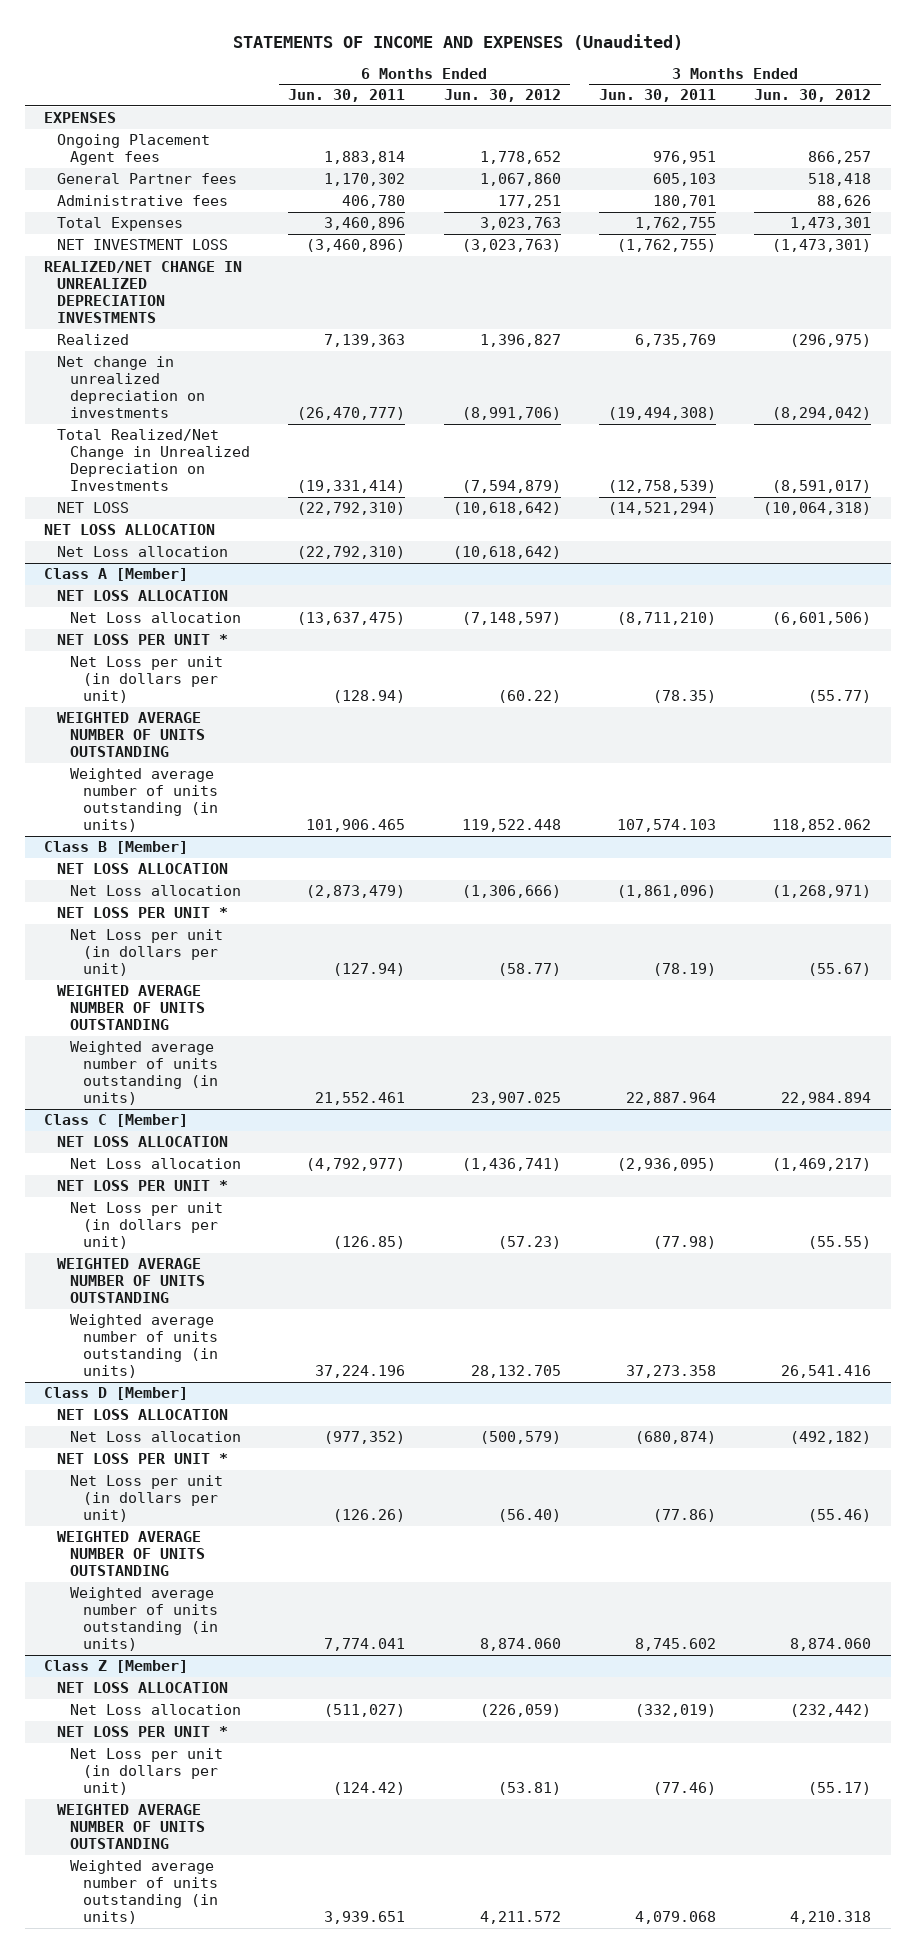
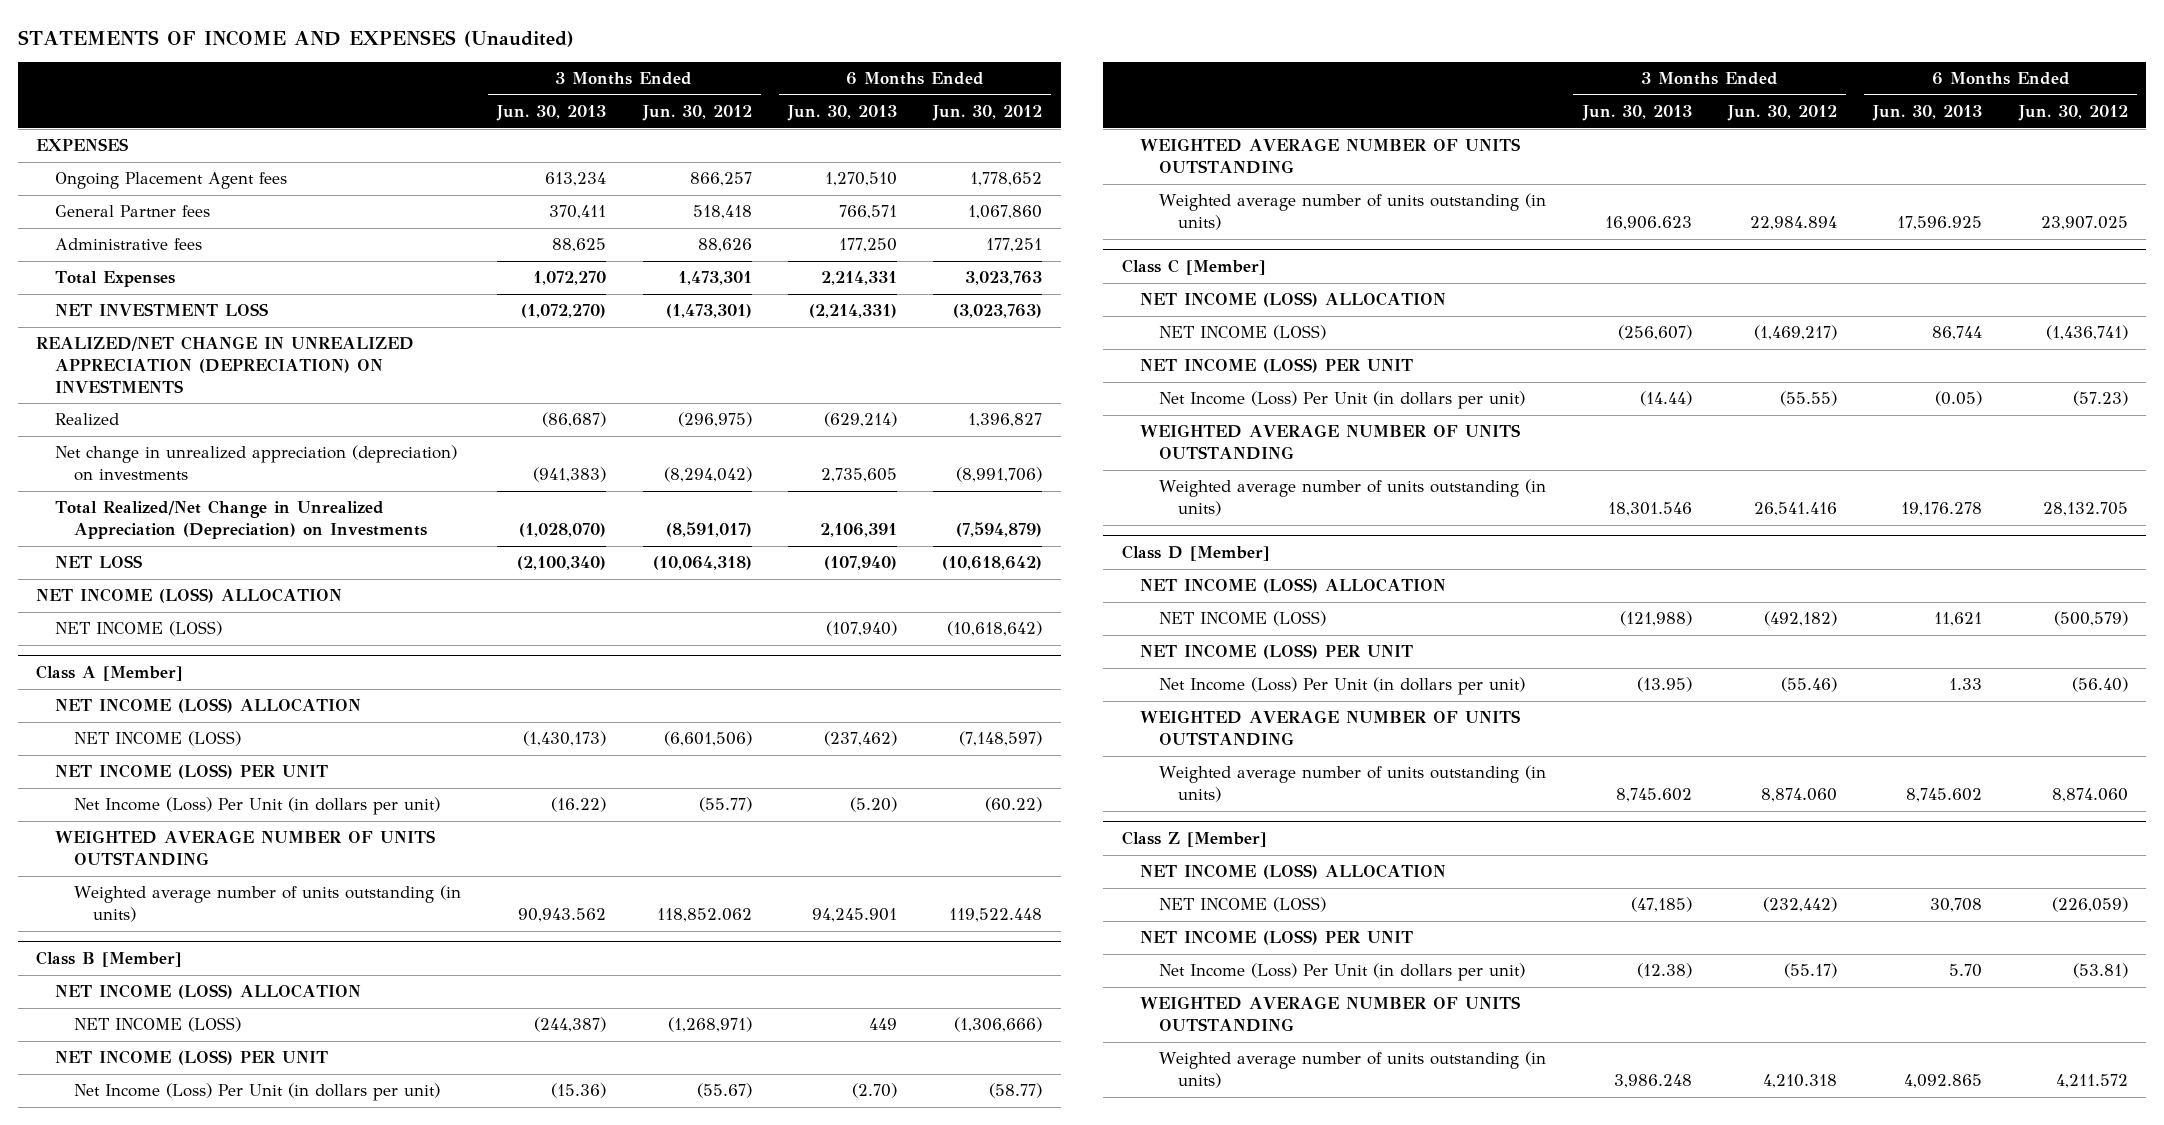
[288,89,406,103] Jun. 30, 2011 -> none
[599,89,717,103] Jun. 30, 2011 -> none
none -> [496,105,607,122] Jun. 30, 2013
none -> [786,105,897,122] Jun. 30, 2013
[44,261,243,324] REALIZED/NET CHANGE IN UNREALIZED DEPRECIATION INVESTMENTS -> [36,336,415,393] REALIZED/NET CHANGE IN UNREALIZED APPRECIATION (DEPRECIATION) ON INVESTMENTS
[56,356,205,419] Net change in unrealized depreciation on investments -> [54,445,457,482] Net change in unrealized appreciation (depreciation) on investments
[56,429,250,492] Total Realized/Net Change in Unrealized Depreciation on Investments -> [54,500,427,540] Total Realized/Net Change in Unrealized Appreciation (Depreciation) on Investments
[44,524,216,536] NET LOSS ALLOCATION -> [36,588,343,604] NET INCOME (LOSS) ALLOCATION
[56,546,228,558] Net Loss allocation -> [54,621,222,637] NET INCOME (LOSS)
[56,590,228,602] NET LOSS ALLOCATION -> [54,698,361,714] NET INCOME (LOSS) ALLOCATION
[69,612,241,624] Net Loss allocation -> [73,731,241,747] NET INCOME (LOSS)
[56,634,228,646] NET LOSS PER UNIT * -> [54,764,328,780] NET INCOME (LOSS) PER UNIT
[69,656,223,704] Net Loss per unit (in dollars per unit) -> [73,797,440,816] Net Income (Loss) Per Unit (in dollars per unit)
[56,863,228,875] NET LOSS ALLOCATION -> [54,984,361,1000] NET INCOME (LOSS) ALLOCATION
[69,885,241,897] Net Loss allocation -> [73,1017,241,1033] NET INCOME (LOSS)
[56,907,228,919] NET LOSS PER UNIT * -> [54,1050,328,1066] NET INCOME (LOSS) PER UNIT
[69,929,223,977] Net Loss per unit (in dollars per unit) -> [73,1083,440,1102] Net Income (Loss) Per Unit (in dollars per unit)
[56,1136,228,1148] NET LOSS ALLOCATION -> [1140,292,1447,308] NET INCOME (LOSS) ALLOCATION
[69,1158,241,1170] Net Loss allocation -> [1159,325,1327,341] NET INCOME (LOSS)
[56,1180,228,1192] NET LOSS PER UNIT * -> [1140,358,1414,374] NET INCOME (LOSS) PER UNIT
[69,1202,223,1250] Net Loss per unit (in dollars per unit) -> [1159,391,1526,410] Net Income (Loss) Per Unit (in dollars per unit)
[56,1409,228,1421] NET LOSS ALLOCATION -> [1140,578,1447,594] NET INCOME (LOSS) ALLOCATION
[69,1431,241,1443] Net Loss allocation -> [1159,611,1327,627] NET INCOME (LOSS)
[56,1453,228,1465] NET LOSS PER UNIT * -> [1140,644,1414,660] NET INCOME (LOSS) PER UNIT
[69,1475,223,1523] Net Loss per unit (in dollars per unit) -> [1159,677,1526,696] Net Income (Loss) Per Unit (in dollars per unit)
[56,1682,228,1694] NET LOSS ALLOCATION -> [1140,864,1447,880] NET INCOME (LOSS) ALLOCATION
[69,1704,241,1716] Net Loss allocation -> [1159,897,1327,913] NET INCOME (LOSS)
[56,1726,228,1738] NET LOSS PER UNIT * -> [1140,930,1414,946] NET INCOME (LOSS) PER UNIT
[69,1748,223,1796] Net Loss per unit (in dollars per unit) -> [1159,963,1526,982] Net Income (Loss) Per Unit (in dollars per unit)

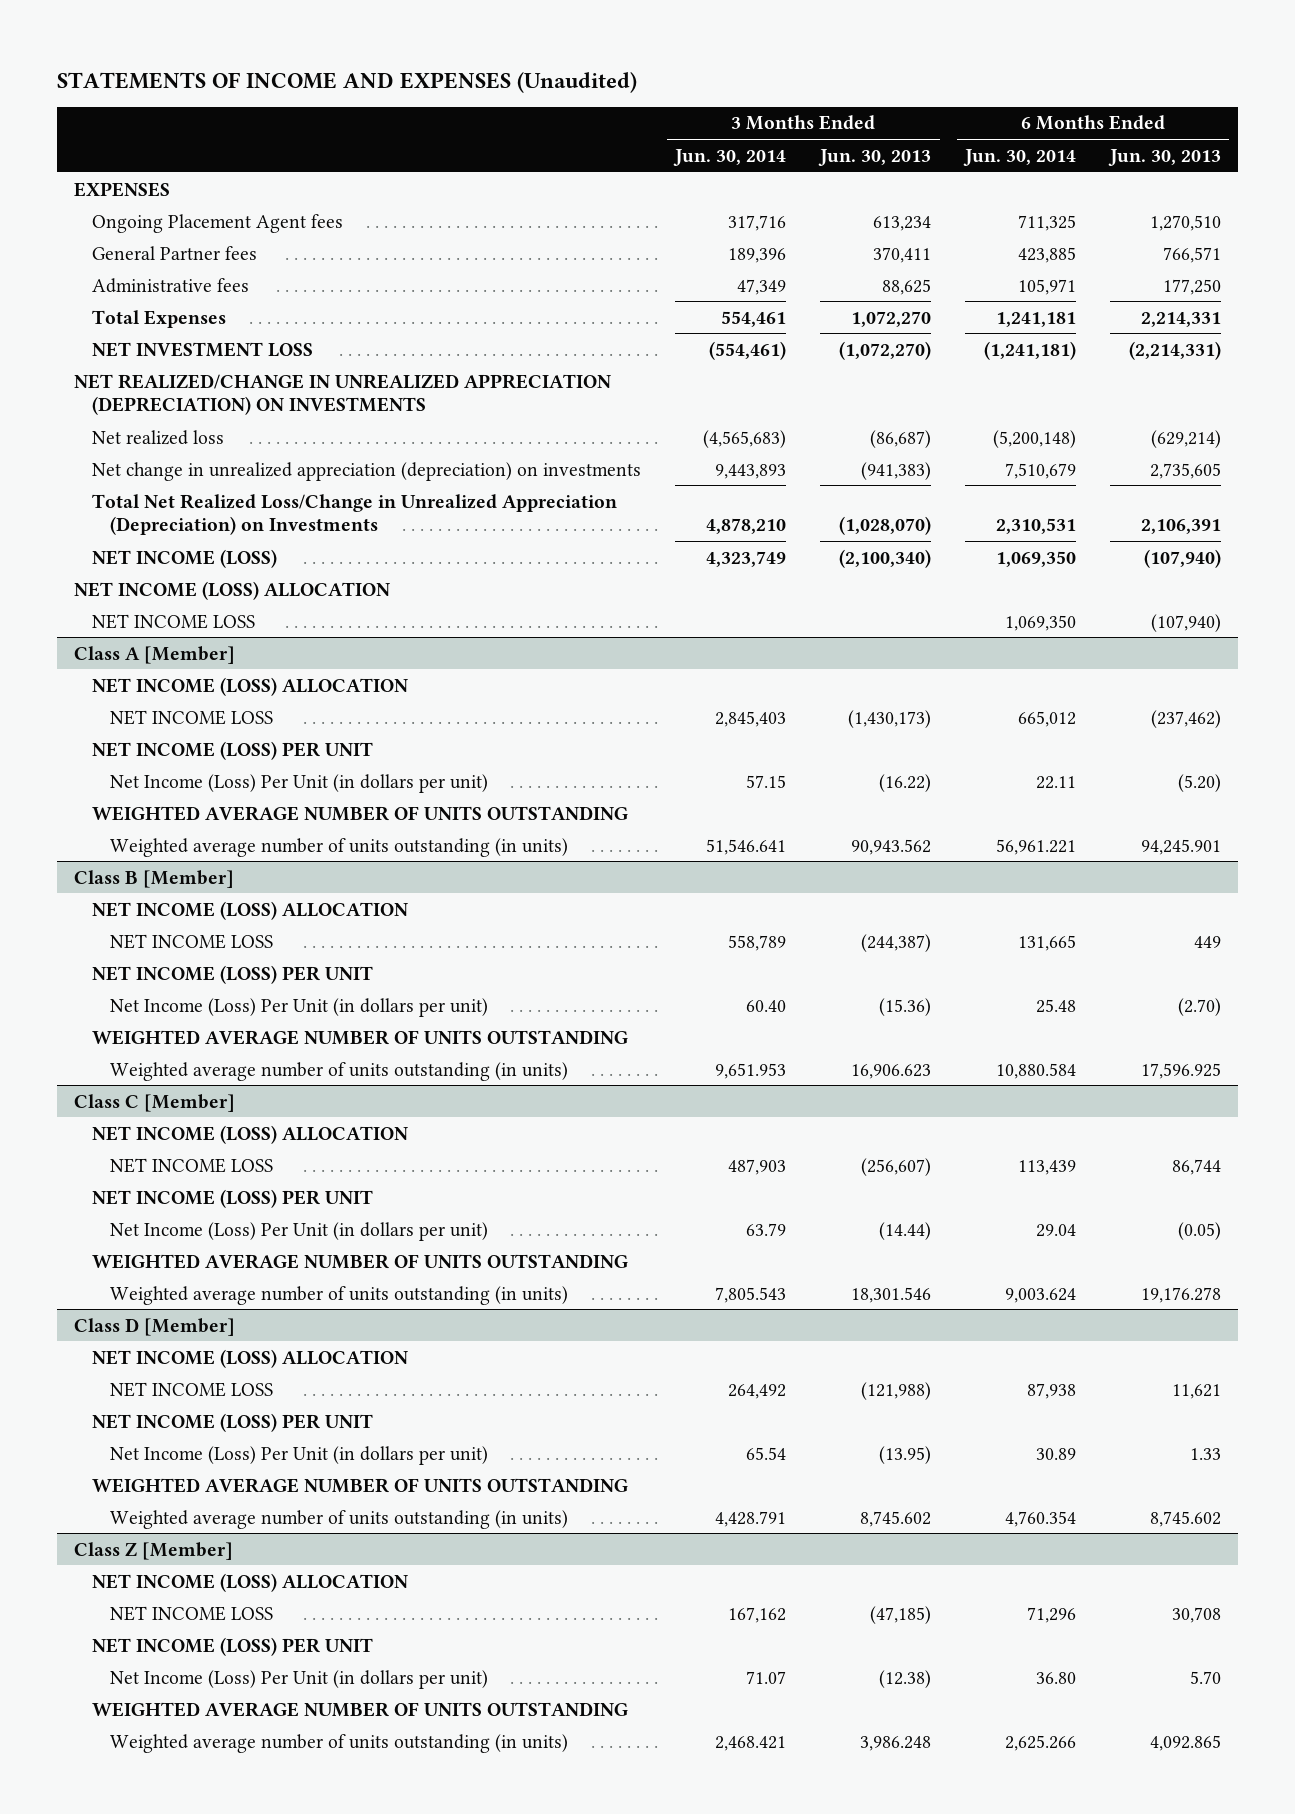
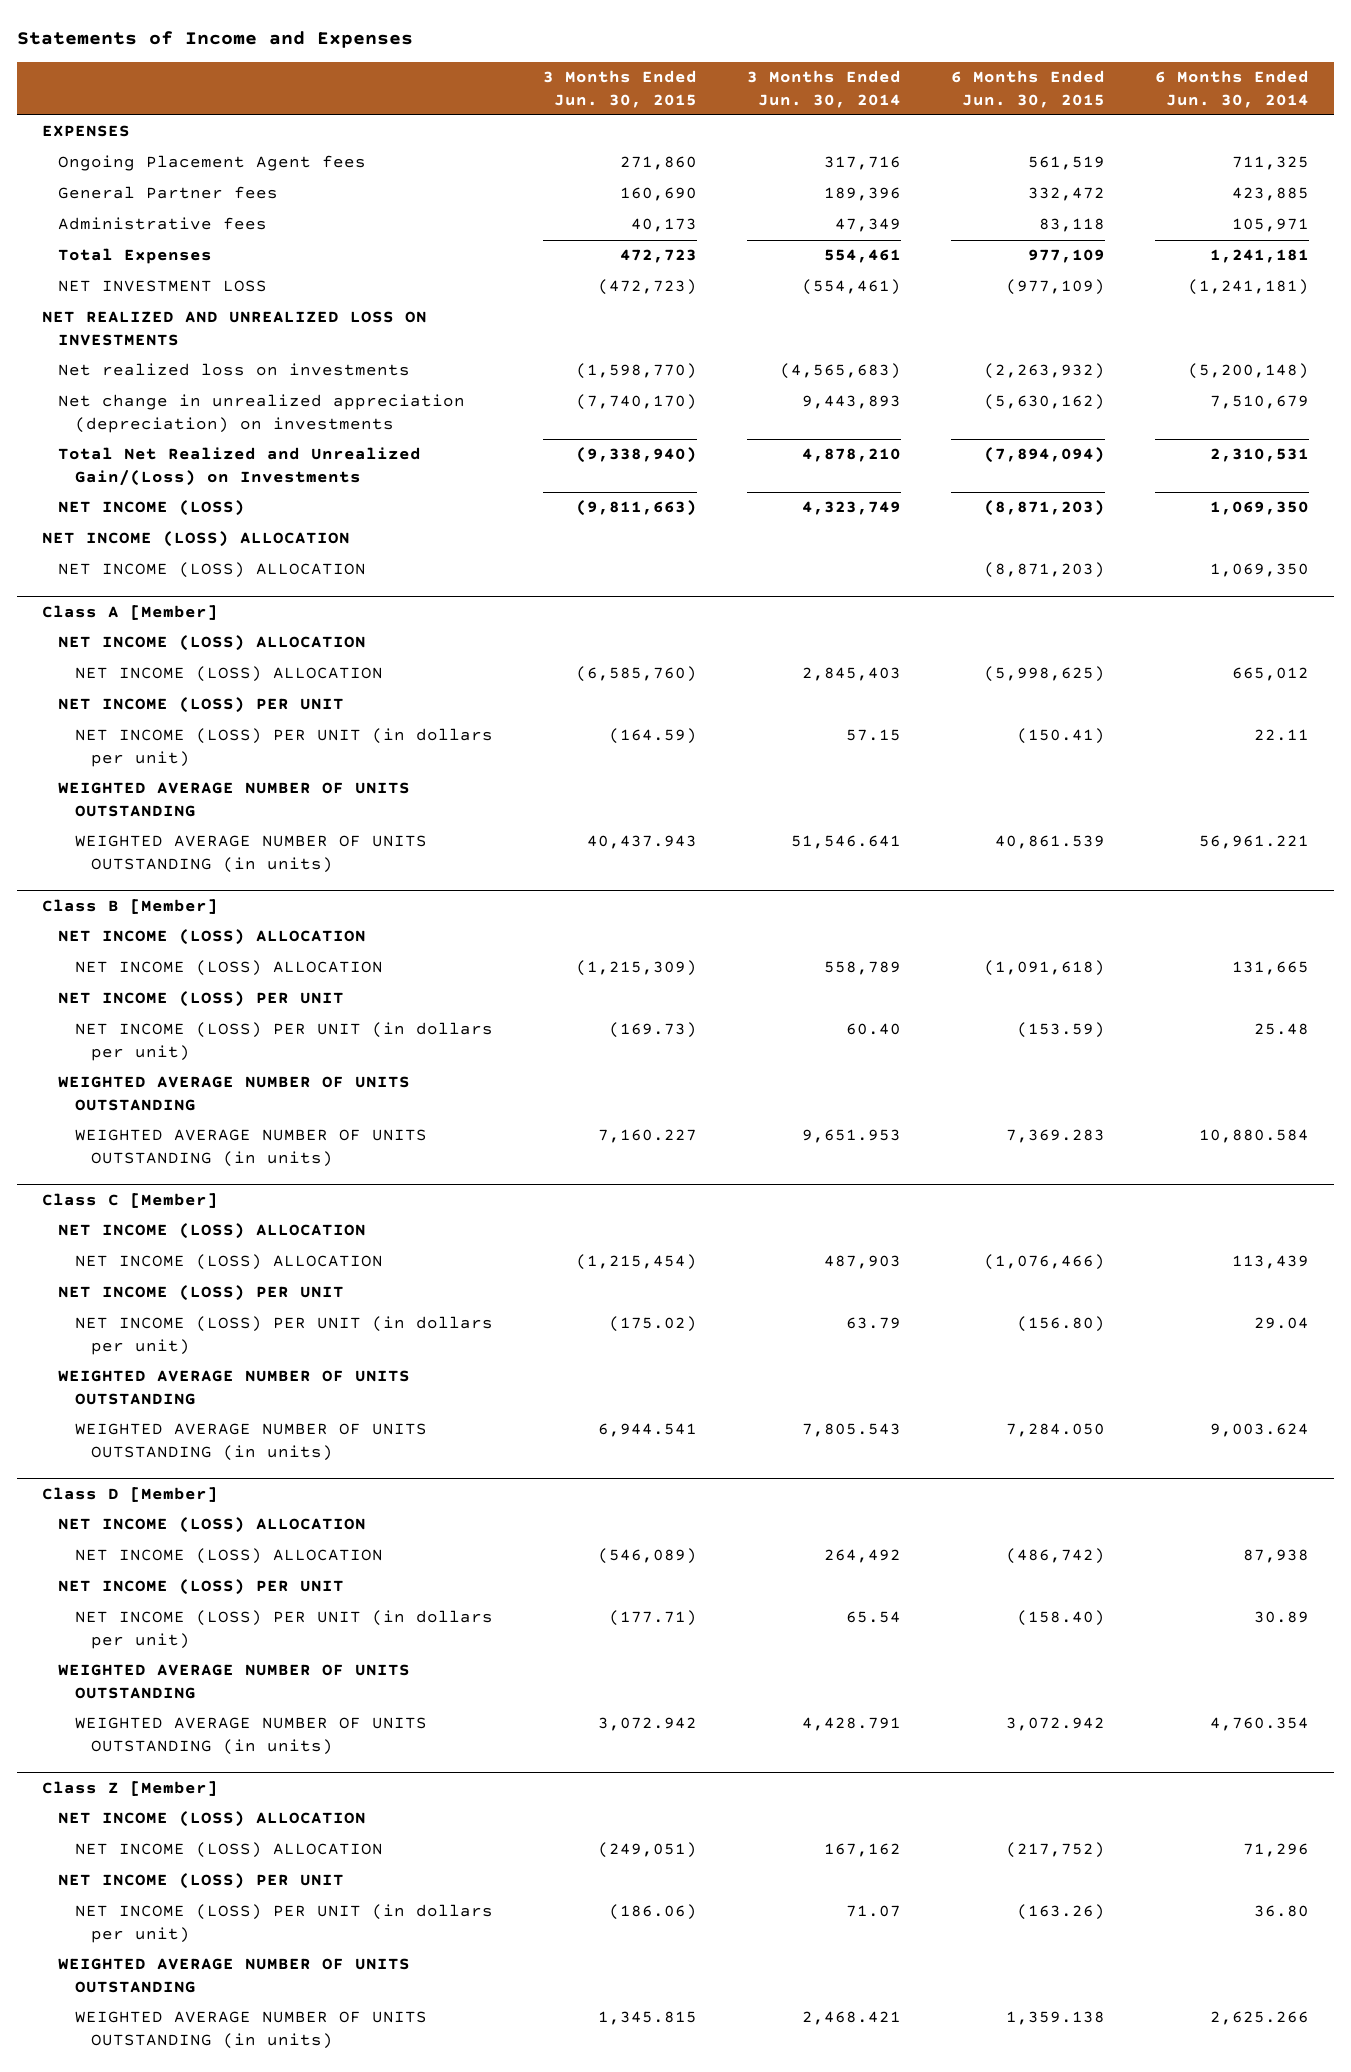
[57,71,638,93] STATEMENTS OF INCOME AND EXPENSES (Unaudited) -> [16,30,413,48] Statements of Income and Expenses
[818,148,932,166] Jun. 30, 2013 -> none
[1107,148,1221,166] Jun. 30, 2013 -> none
none -> [542,70,697,108] 3 Months Ended Jun. 30, 2015
none -> [951,70,1106,108] 6 Months Ended Jun. 30, 2015
[74,373,613,416] NET REALIZED/CHANGE IN UNREALIZED APPRECIATION (DEPRECIATION) ON INVESTMENTS -> [41,311,427,347] NET REALIZED AND UNREALIZED LOSS ON INVESTMENTS
[92,429,225,445] Net realized loss -> [58,363,411,377] Net realized loss on investments
[92,493,618,536] Total Net Realized Loss/Change in Unrealized Appreciation (Depreciation) on Investments -> [58,447,422,487] Total Net Realized and Unrealized Gain/(Loss) on Investments
[92,613,256,629] NET INCOME LOSS -> [58,562,367,579] NET INCOME (LOSS) ALLOCATION
[109,709,273,725] NET INCOME LOSS -> [74,666,383,683] NET INCOME (LOSS) ALLOCATION
[109,773,488,793] Net Income (Loss) Per Unit (in dollars per unit) -> [74,728,493,768] NET INCOME (LOSS) PER UNIT (in dollars per unit)
[109,837,568,857] Weighted average number of units outstanding (in units) -> [74,835,427,874] WEIGHTED AVERAGE NUMBER OF UNITS OUTSTANDING (in units)
[109,933,273,949] NET INCOME LOSS -> [74,960,383,977] NET INCOME (LOSS) ALLOCATION
[109,997,488,1017] Net Income (Loss) Per Unit (in dollars per unit) -> [74,1022,493,1062] NET INCOME (LOSS) PER UNIT (in dollars per unit)
[109,1061,568,1081] Weighted average number of units outstanding (in units) -> [74,1129,427,1168] WEIGHTED AVERAGE NUMBER OF UNITS OUTSTANDING (in units)
[109,1157,273,1173] NET INCOME LOSS -> [74,1254,383,1271] NET INCOME (LOSS) ALLOCATION
[109,1221,488,1241] Net Income (Loss) Per Unit (in dollars per unit) -> [74,1316,493,1356] NET INCOME (LOSS) PER UNIT (in dollars per unit)
[109,1285,568,1305] Weighted average number of units outstanding (in units) -> [74,1423,427,1462] WEIGHTED AVERAGE NUMBER OF UNITS OUTSTANDING (in units)
[109,1381,273,1397] NET INCOME LOSS -> [74,1548,383,1565] NET INCOME (LOSS) ALLOCATION
[109,1445,488,1465] Net Income (Loss) Per Unit (in dollars per unit) -> [74,1610,493,1650] NET INCOME (LOSS) PER UNIT (in dollars per unit)
[109,1509,568,1529] Weighted average number of units outstanding (in units) -> [74,1717,427,1756] WEIGHTED AVERAGE NUMBER OF UNITS OUTSTANDING (in units)
[109,1605,273,1621] NET INCOME LOSS -> [74,1842,383,1859] NET INCOME (LOSS) ALLOCATION
[109,1669,488,1689] Net Income (Loss) Per Unit (in dollars per unit) -> [74,1904,493,1944] NET INCOME (LOSS) PER UNIT (in dollars per unit)
[109,1733,568,1753] Weighted average number of units outstanding (in units) -> [74,2011,427,2050] WEIGHTED AVERAGE NUMBER OF UNITS OUTSTANDING (in units)

